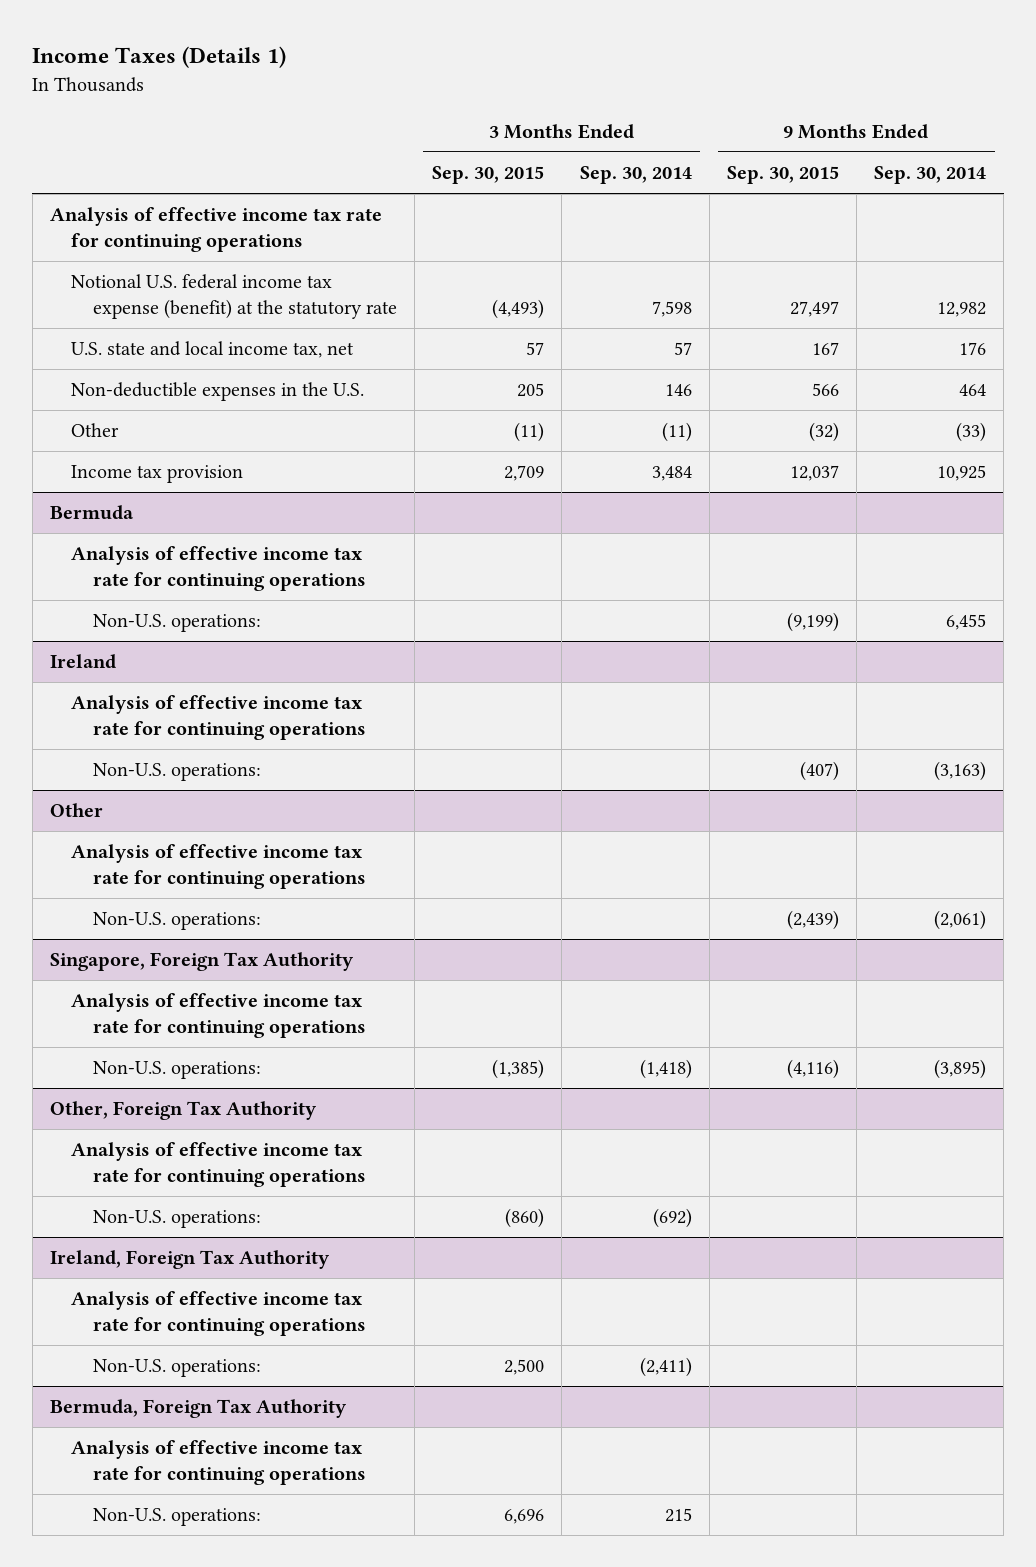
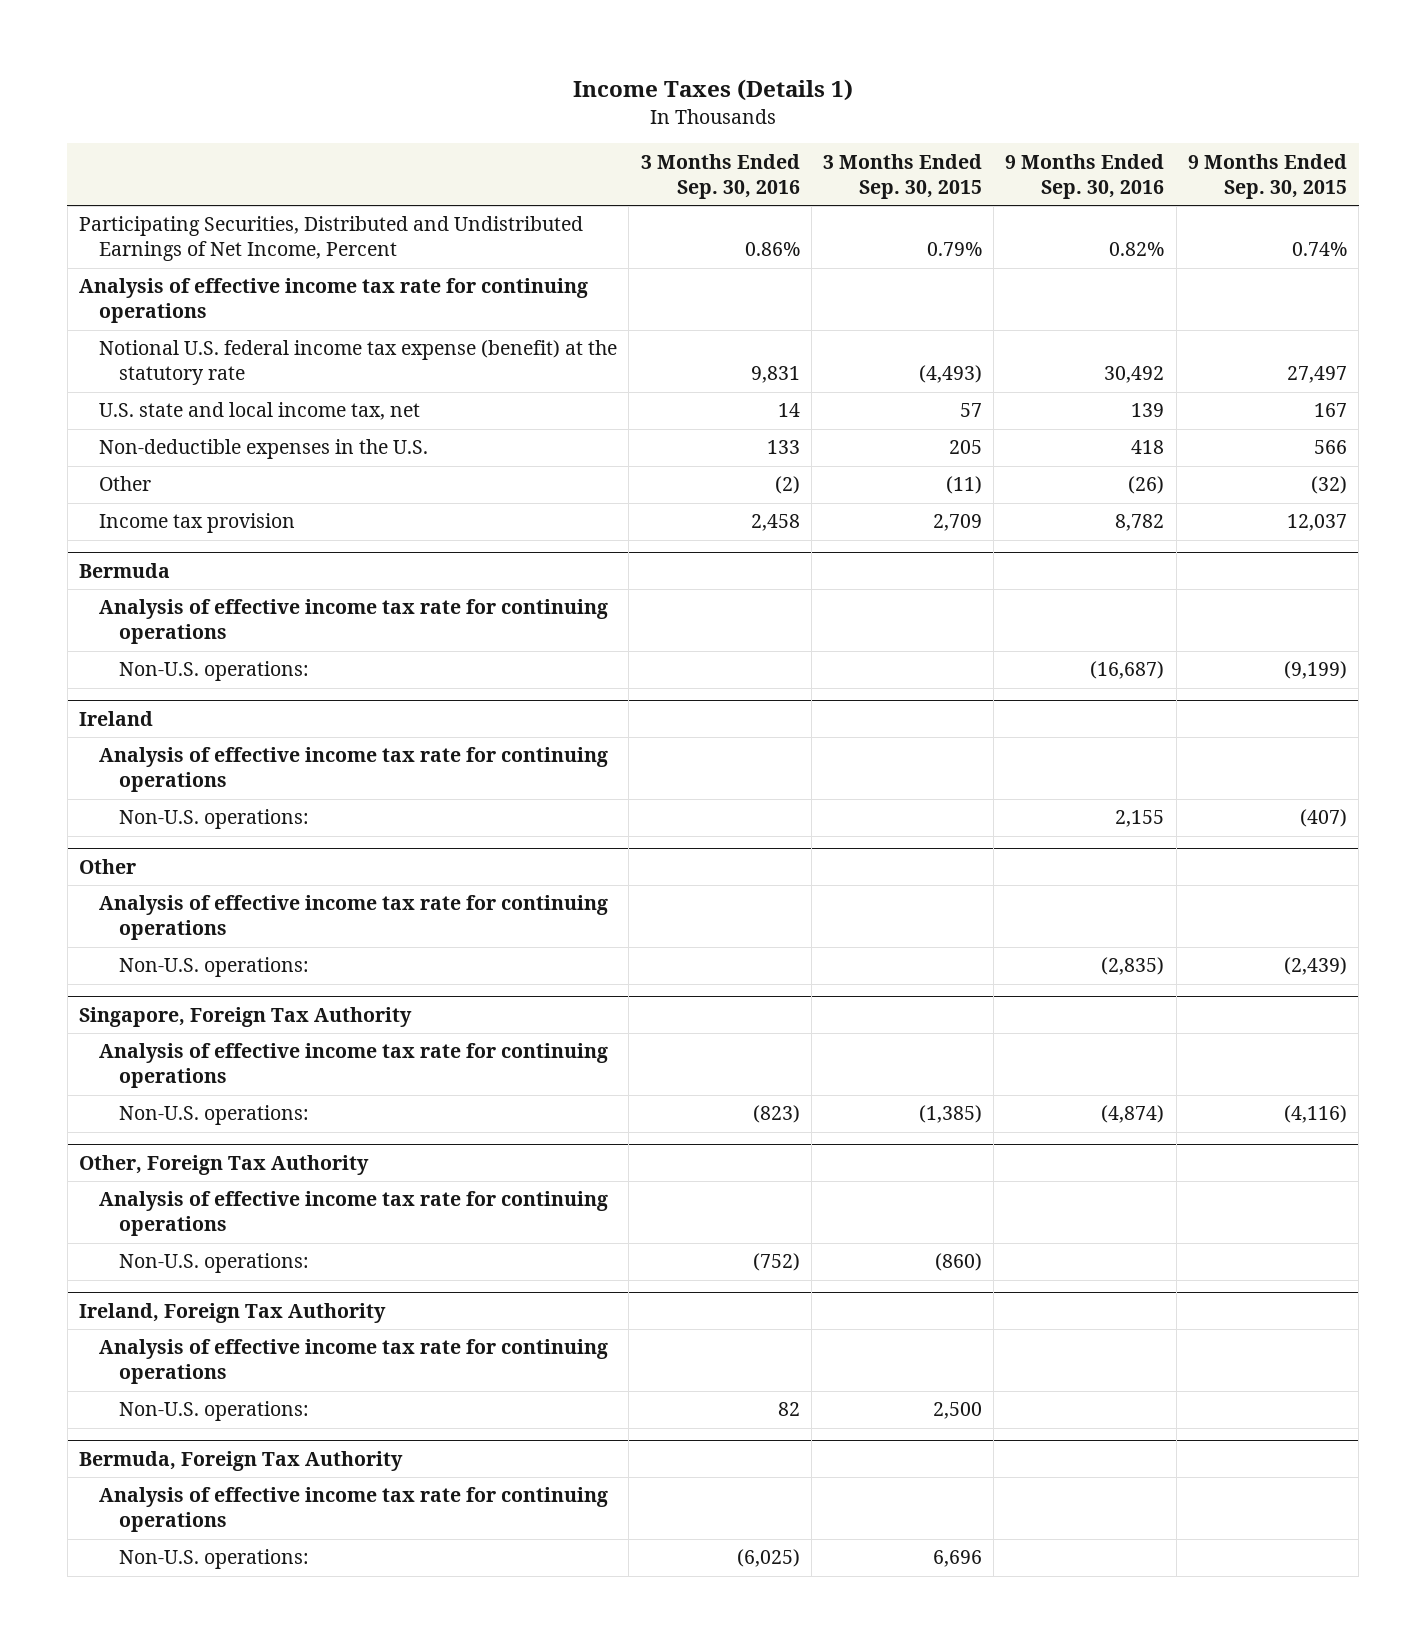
[579,165,692,184] Sep. 30, 2014 -> none
[873,165,986,184] Sep. 30, 2014 -> none
none -> [640,153,800,199] 3 Months Ended Sep. 30, 2016
none -> [1005,153,1165,199] 9 Months Ended Sep. 30, 2016
none -> [78,216,583,262] Participating Securities, Distributed and Undistributed Earnings of Net Income, Percent

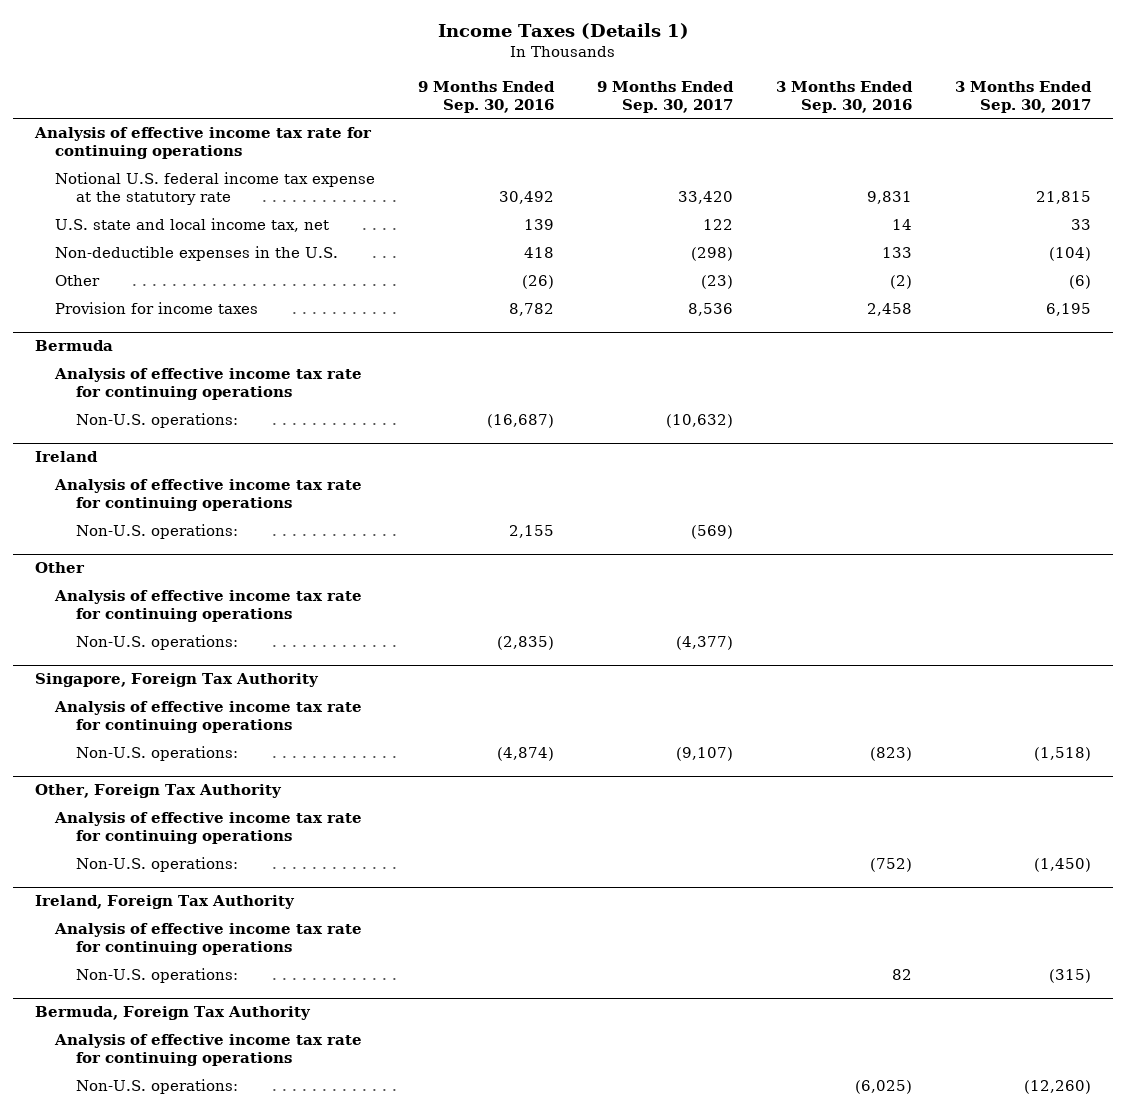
[822,153,982,199] 3 Months Ended Sep. 30, 2015 -> none
[1187,153,1347,199] 9 Months Ended Sep. 30, 2015 -> none
none -> [597,80,735,113] 9 Months Ended Sep. 30, 2017
none -> [955,80,1093,113] 3 Months Ended Sep. 30, 2017
[78,216,583,262] Participating Securities, Distributed and Undistributed Earnings of Net Income, Percent -> none
[99,340,618,386] Notional U.S. federal income tax expense (benefit) at the statutory rate -> [55,172,376,206] Notional U.S. federal income tax expense at the statutory rate
[99,513,296,534] Income tax provision -> [55,302,259,315] Provision for income taxes

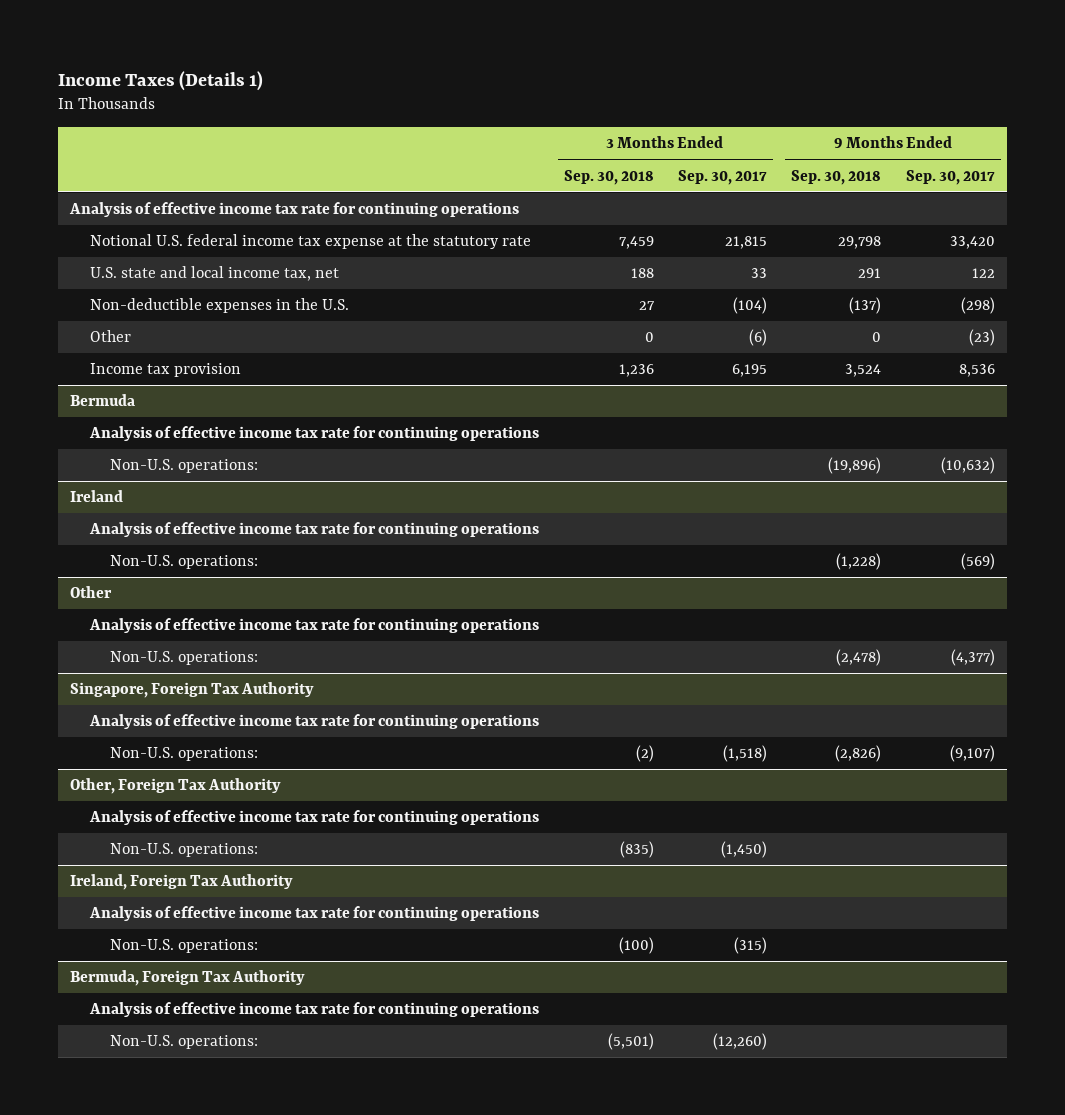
[418,80,556,113] 9 Months Ended Sep. 30, 2016 -> none
[776,80,914,113] 3 Months Ended Sep. 30, 2016 -> none
none -> [563,169,654,185] Sep. 30, 2018
none -> [791,169,882,185] Sep. 30, 2018
[55,302,259,315] Provision for income taxes -> [90,363,242,378] Income tax provision

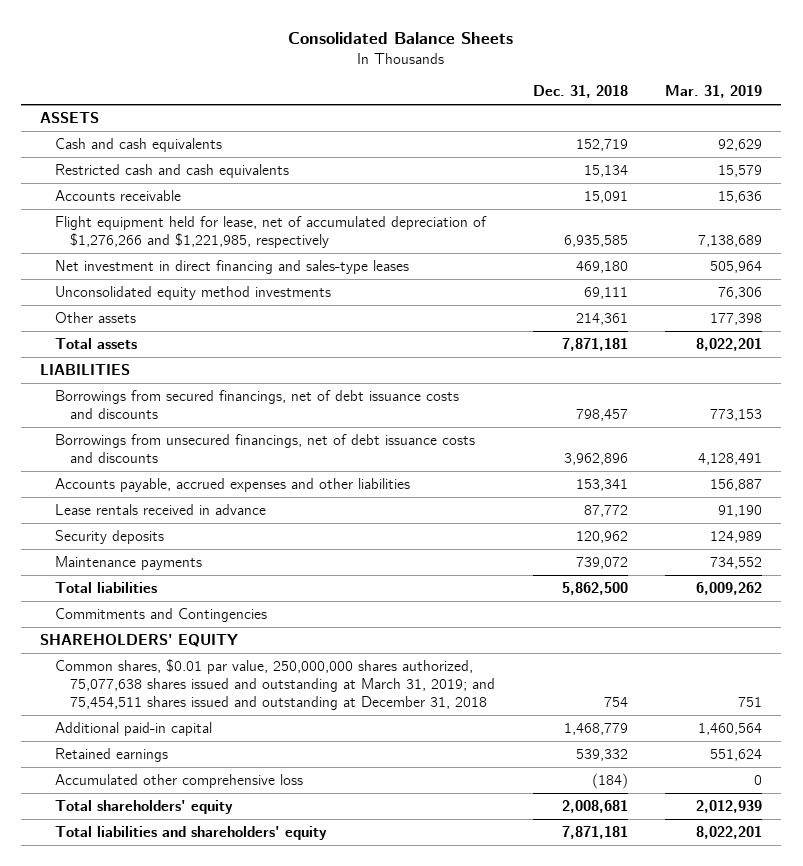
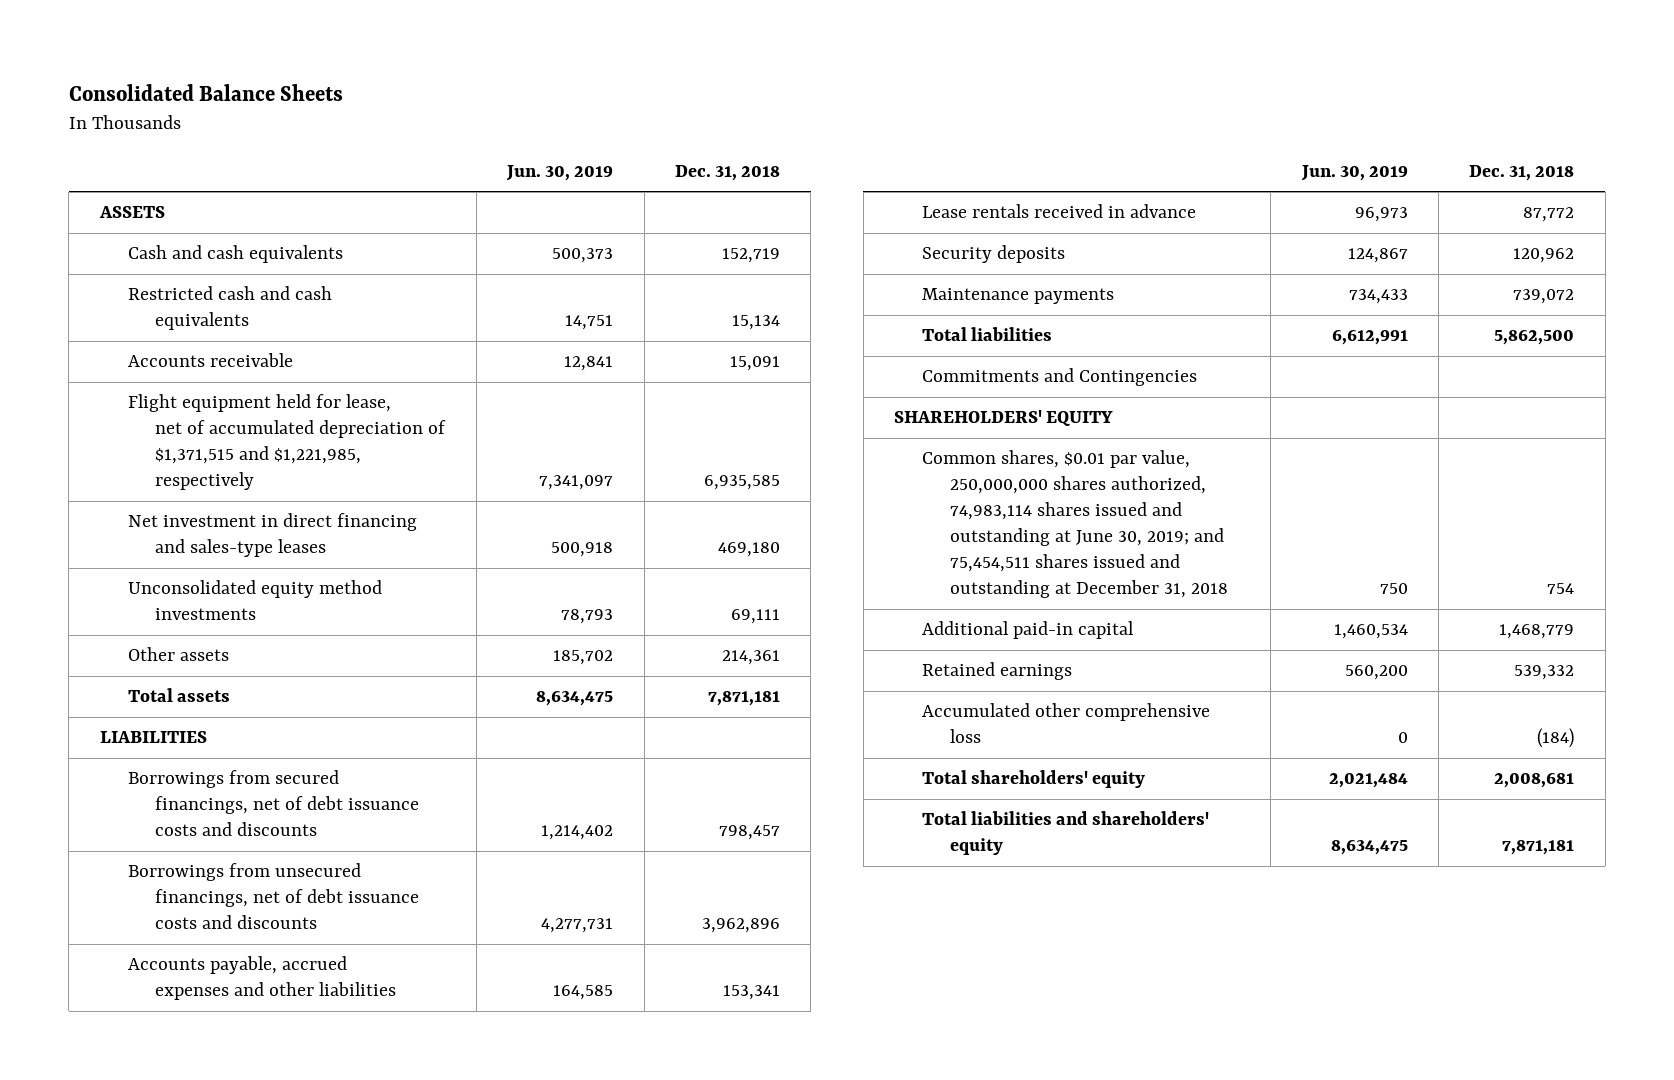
[665,85,763,99] Mar. 31, 2019 -> none
none -> [506,164,614,181] Jun. 30, 2019
[54,215,487,248] Flight equipment held for lease, net of accumulated depreciation of $1,276,266 and $1,221,985, respectively -> [127,394,447,491] Flight equipment held for lease, net of accumulated depreciation of $1,371,515 and $1,221,985, respectively
[54,658,495,710] Common shares, $0.01 par value, 250,000,000 shares authorized, 75,077,638 shares issued and outstanding at March 31, 2019; and 75,454,511 shares issued and outstanding at December 31, 2018 -> [921,450,1228,599] Common shares, $0.01 par value, 250,000,000 shares authorized, 74,983,114 shares issued and outstanding at June 30, 2019; and 75,454,511 shares issued and outstanding at December 31, 2018

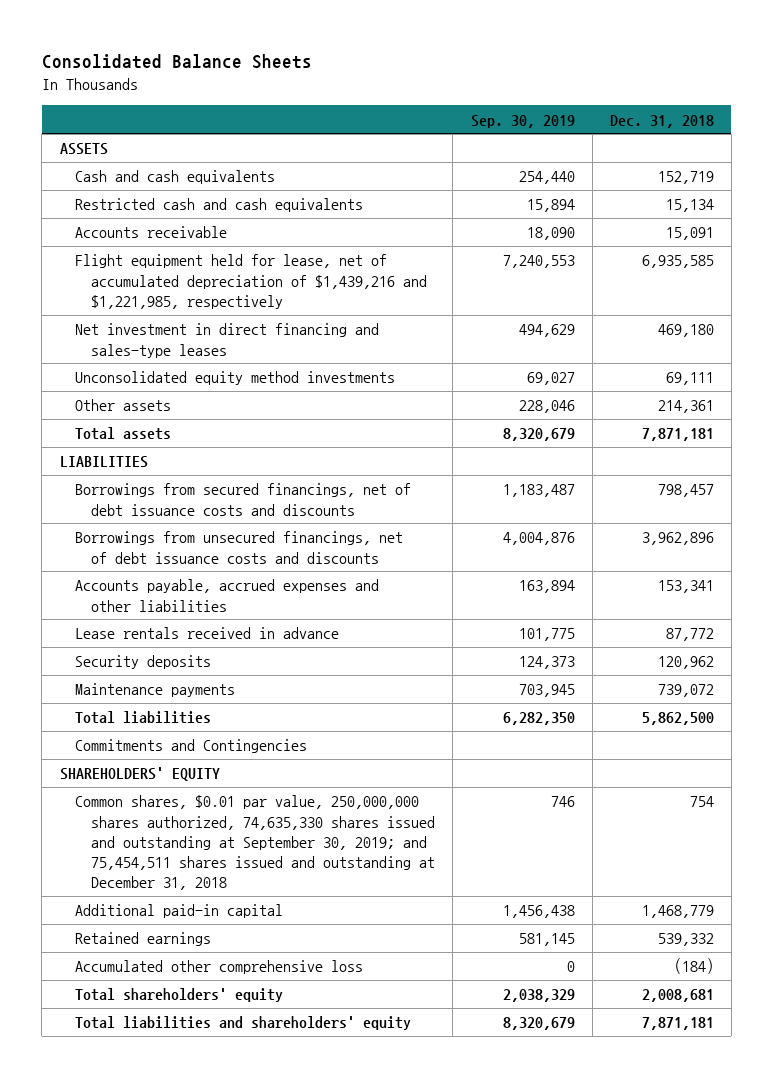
[506,164,614,181] Jun. 30, 2019 -> none
none -> [470,114,575,128] Sep. 30, 2019
[127,394,447,491] Flight equipment held for lease, net of accumulated depreciation of $1,371,515 and $1,221,985, respectively -> [75,254,428,309] Flight equipment held for lease, net of accumulated depreciation of $1,439,216 and $1,221,985, respectively
[921,450,1228,599] Common shares, $0.01 par value, 250,000,000 shares authorized, 74,983,114 shares issued and outstanding at June 30, 2019; and 75,454,511 shares issued and outstanding at December 31, 2018 -> [75,795,436,891] Common shares, $0.01 par value, 250,000,000 shares authorized, 74,635,330 shares issued and outstanding at September 30, 2019; and 75,454,511 shares issued and outstanding at December 31, 2018

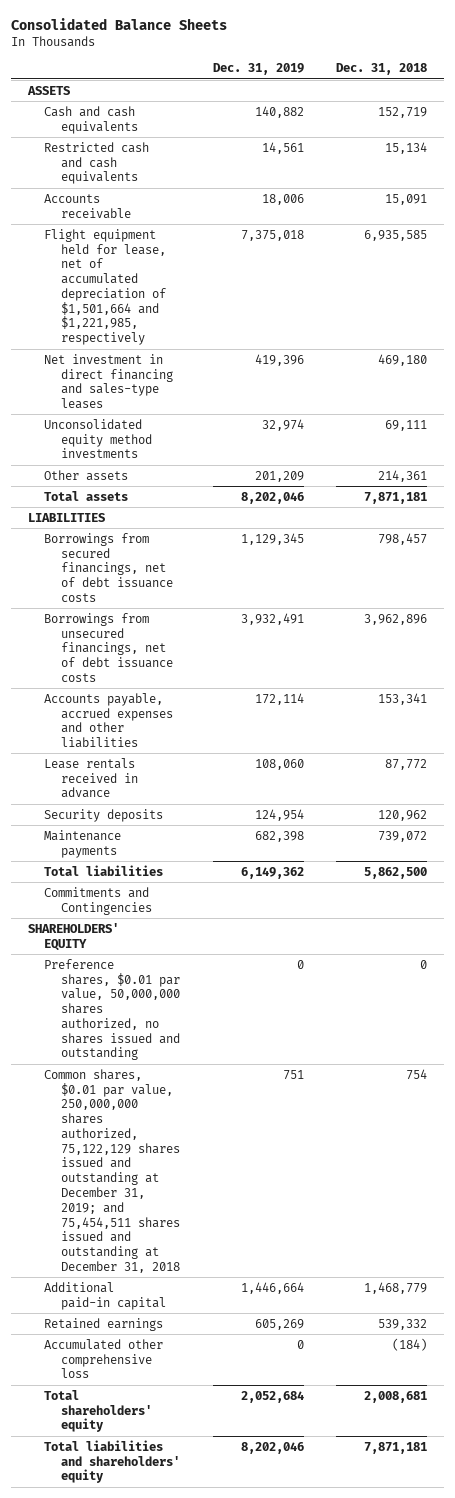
[470,114,575,128] Sep. 30, 2019 -> none
none -> [212,63,304,76] Dec. 31, 2019
[75,254,428,309] Flight equipment held for lease, net of accumulated depreciation of $1,439,216 and $1,221,985, respectively -> [44,228,166,346] Flight equipment held for lease, net of accumulated depreciation of $1,501,664 and $1,221,985, respectively
[75,483,412,516] Borrowings from secured financings, net of debt issuance costs and discounts -> [44,532,173,602] Borrowings from secured financings, net of debt issuance costs
[75,531,404,564] Borrowings from unsecured financings, net of debt issuance costs and discounts -> [44,612,173,682] Borrowings from unsecured financings, net of debt issuance costs
none -> [44,958,180,1061] Preference shares, $0.01 par value, 50,000,000 shares authorized, no shares issued and outstanding
[75,795,436,891] Common shares, $0.01 par value, 250,000,000 shares authorized, 74,635,330 shares issued and outstanding at September 30, 2019; and 75,454,511 shares issued and outstanding at December 31, 2018 -> [44,1068,180,1273] Common shares, $0.01 par value, 250,000,000 shares authorized, 75,122,129 shares issued and outstanding at December 31, 2019; and 75,454,511 shares issued and outstanding at December 31, 2018

